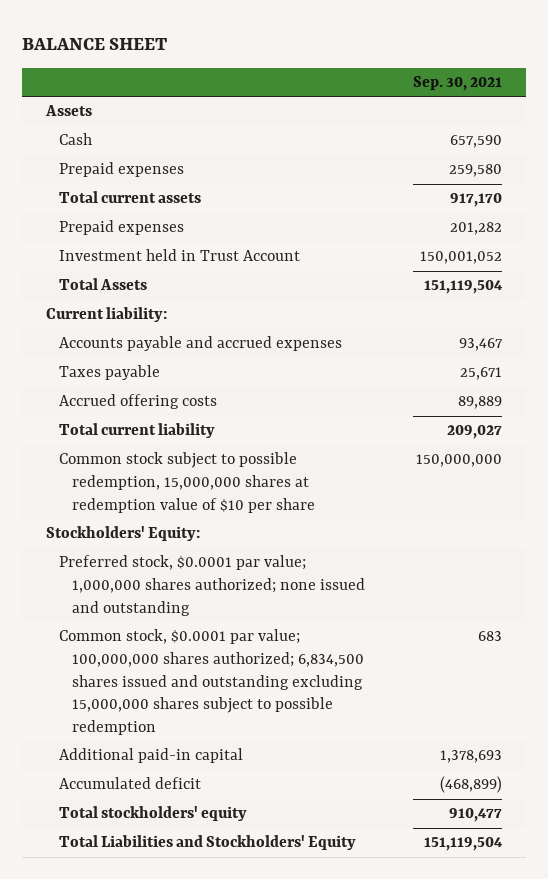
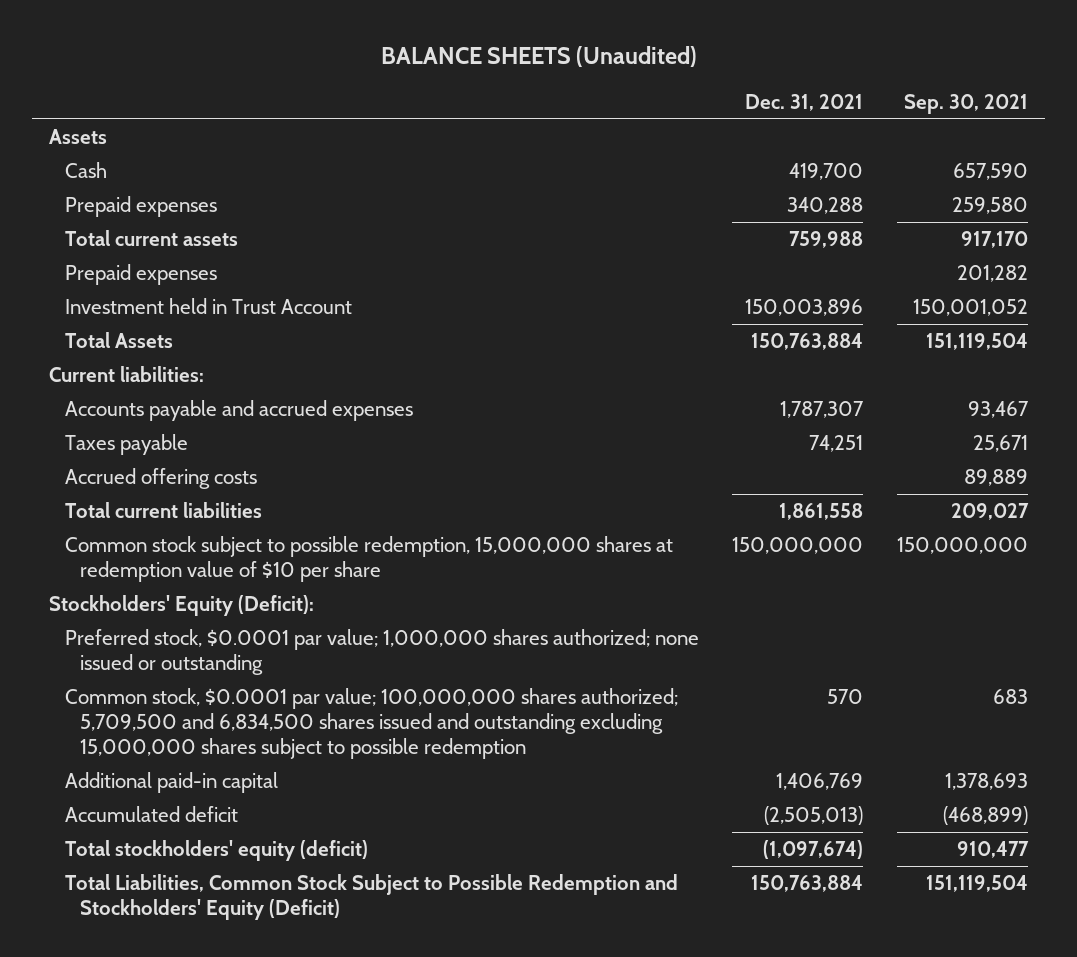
[22,37,168,50] BALANCE SHEET -> [380,46,697,68] BALANCE SHEETS (Unaudited)
none -> [745,93,864,111] Dec. 31, 2021
[46,307,168,323] Current liability: -> [49,366,205,383] Current liabilities:
[59,423,216,439] Total current liability -> [64,502,262,519] Total current liabilities
[46,526,201,542] Stockholders' Equity: -> [49,595,315,617] Stockholders' Equity (Deficit):
[59,555,366,616] Preferred stock, $0.0001 par value; 1,000,000 shares authorized; none issued and outstanding -> [64,629,699,675] Preferred stock, $0.0001 par value; 1,000,000 shares authorized; none issued or outstanding
[59,629,365,736] Common stock, $0.0001 par value; 100,000,000 shares authorized; 6,834,500 shares issued and outstanding excluding 15,000,000 shares subject to possible redemption -> [64,688,678,759] Common stock, $0.0001 par value; 100,000,000 shares authorized; 5,709,500 and 6,834,500 shares issued and outstanding excluding 15,000,000 shares subject to possible redemption
[59,806,248,822] Total stockholders' equity -> [64,840,368,862] Total stockholders' equity (deficit)
[59,835,357,851] Total Liabilities and Stockholders' Equity -> [64,874,678,920] Total Liabilities, Common Stock Subject to Possible Redemption and Stockholders' Equity (Deficit)

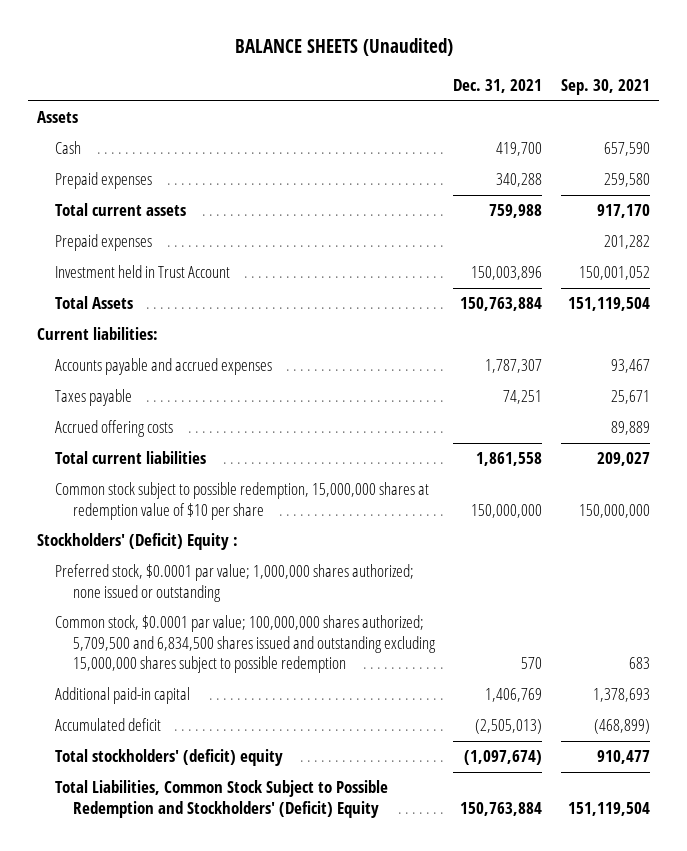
[49,595,315,617] Stockholders' Equity (Deficit): -> [37,533,239,551] Stockholders' (Deficit) Equity :
[64,840,368,862] Total stockholders' equity (deficit) -> [54,749,283,767] Total stockholders' (deficit) equity
[64,874,678,920] Total Liabilities, Common Stock Subject to Possible Redemption and Stockholders' Equity (Deficit) -> [54,780,388,818] Total Liabilities, Common Stock Subject to Possible Redemption and Stockholders' (Deficit) Equity

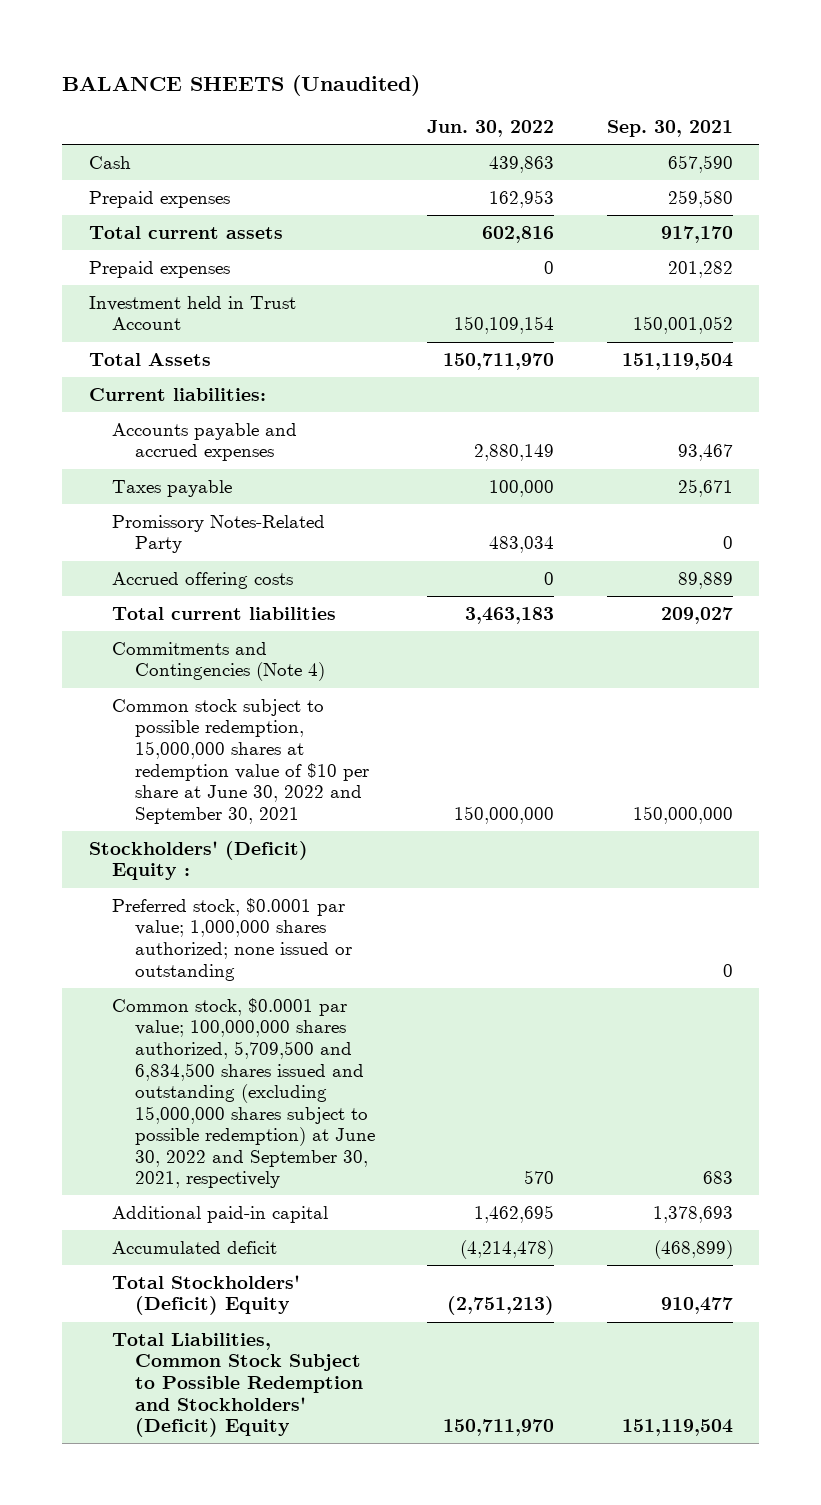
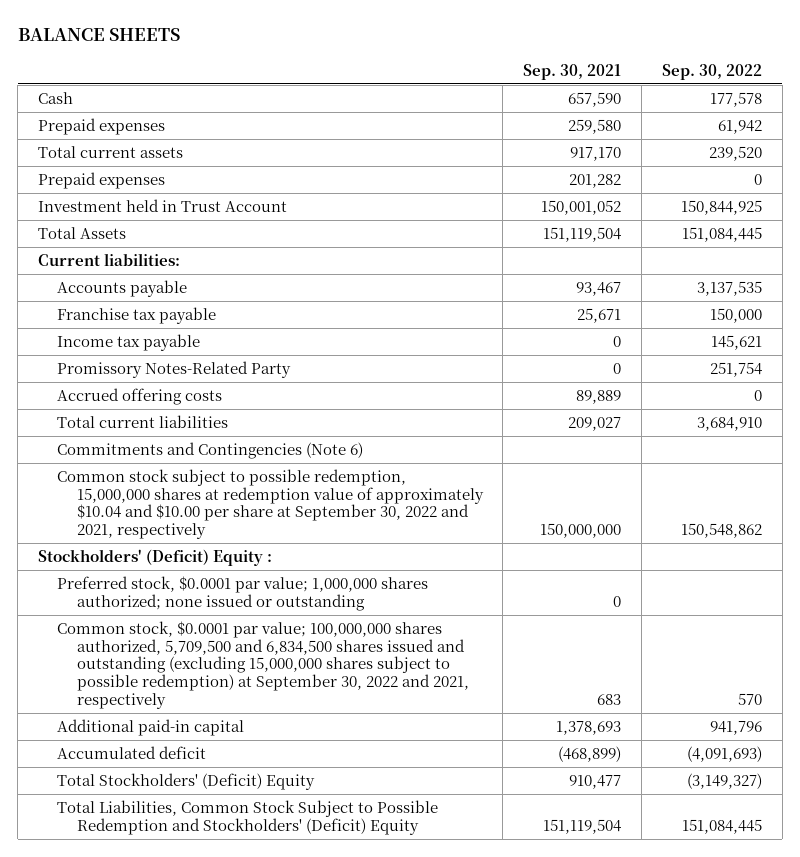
[62,74,421,96] BALANCE SHEETS (Unaudited) -> [17,28,180,42] BALANCE SHEETS
[427,120,555,138] Jun. 30, 2022 -> none
none -> [661,63,762,80] Sep. 30, 2022
[111,422,297,462] Accounts payable and accrued expenses -> [57,280,188,298] Accounts payable
[111,479,232,497] Taxes payable -> [57,307,217,325] Franchise tax payable
none -> [57,334,201,352] Income tax payable
[111,641,325,682] Commitments and Contingencies (Note 4) -> [57,442,364,460] Commitments and Contingencies (Note 6)
[111,698,369,824] Common stock subject to possible redemption, 15,000,000 shares at redemption value of $10 per share at June 30, 2022 and September 30, 2021 -> [57,469,484,540] Common stock subject to possible redemption, 15,000,000 shares at redemption value of approximately $10.04 and $10.00 per share at September 30, 2022 and 2021, respectively
[111,997,375,1189] Common stock, $0.0001 par value; 100,000,000 shares authorized, 5,709,500 and 6,834,500 shares issued and outstanding (excluding 15,000,000 shares subject to possible redemption) at June 30, 2022 and September 30, 2021, respectively -> [57,621,469,709] Common stock, $0.0001 par value; 100,000,000 shares authorized, 5,709,500 and 6,834,500 shares issued and outstanding (excluding 15,000,000 shares subject to possible redemption) at September 30, 2022 and 2021, respectively

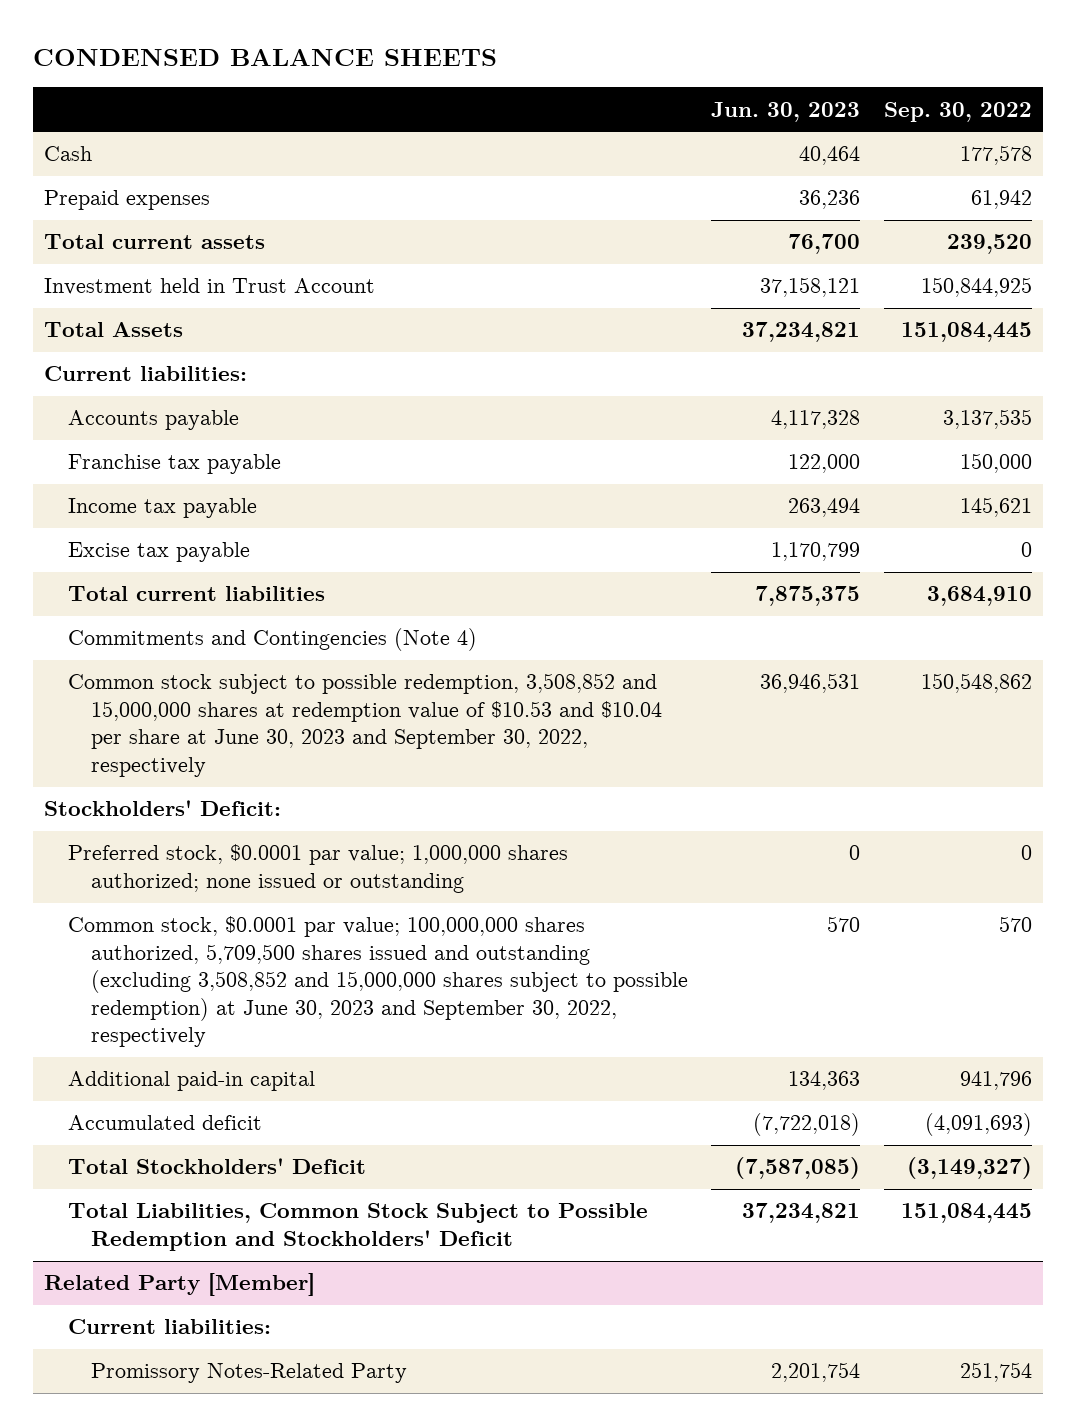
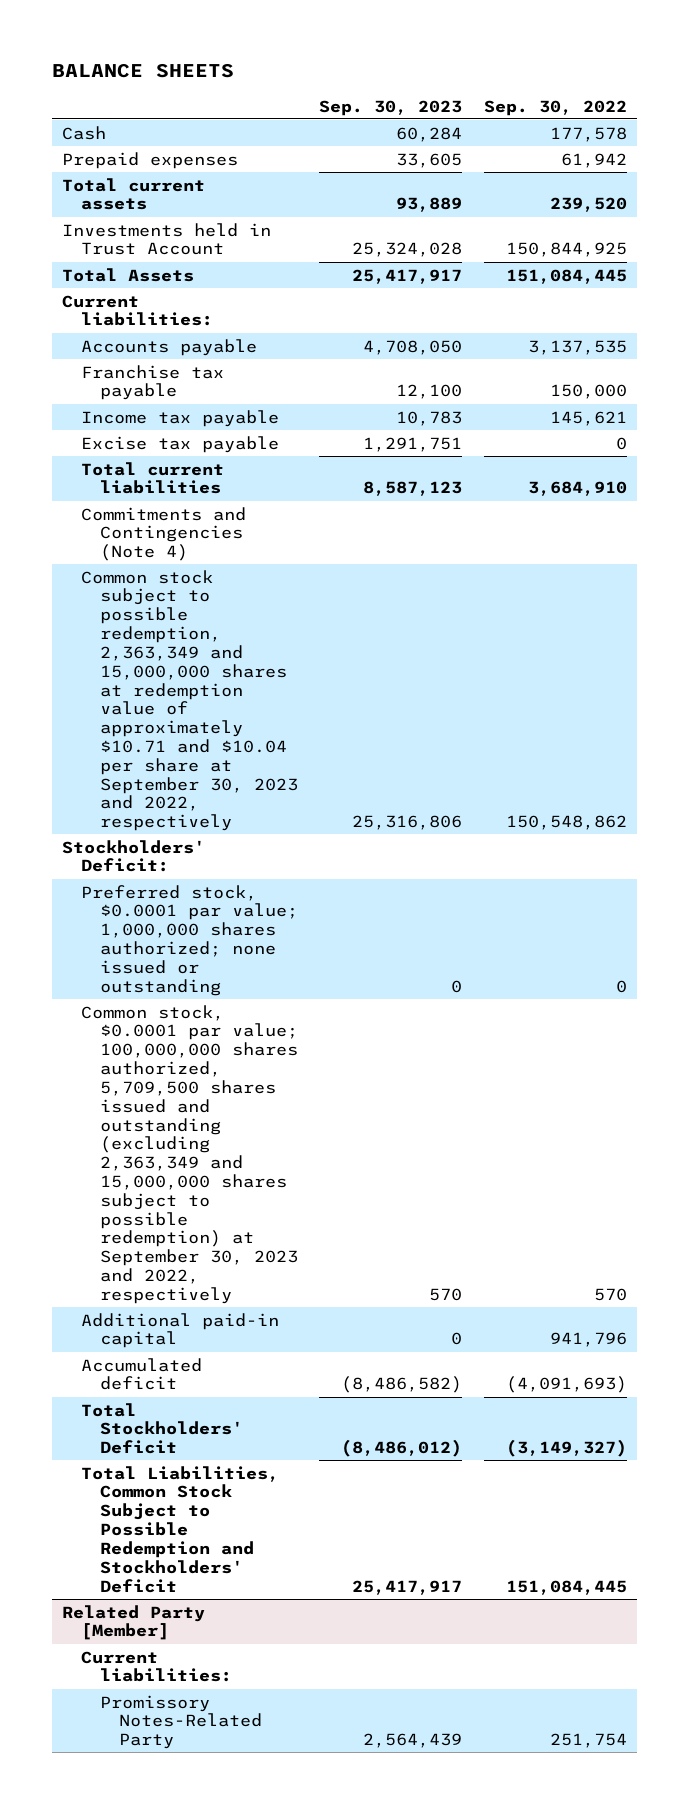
[32,48,497,66] CONDENSED BALANCE SHEETS -> [51,62,234,78] BALANCE SHEETS
[711,101,861,122] Jun. 30, 2023 -> none
none -> [319,99,463,116] Sep. 30, 2023
[44,278,376,296] Investment held in Trust Account -> [62,222,272,256] Investments held in Trust Account
[67,673,662,777] Common stock subject to possible redemption, 3,508,852 and 15,000,000 shares at redemption value of $10.53 and $10.04 per share at June 30, 2023 and September 30, 2022, respectively -> [81,569,299,832] Common stock subject to possible redemption, 2,363,349 and 15,000,000 shares at redemption value of approximately $10.71 and $10.04 per share at September 30, 2023 and 2022, respectively
[67,916,688,1048] Common stock, $0.0001 par value; 100,000,000 shares authorized, 5,709,500 shares issued and outstanding (excluding 3,508,852 and 15,000,000 shares subject to possible redemption) at June 30, 2023 and September 30, 2022, respectively -> [81,1004,299,1304] Common stock, $0.0001 par value; 100,000,000 shares authorized, 5,709,500 shares issued and outstanding (excluding 2,363,349 and 15,000,000 shares subject to possible redemption) at September 30, 2023 and 2022, respectively

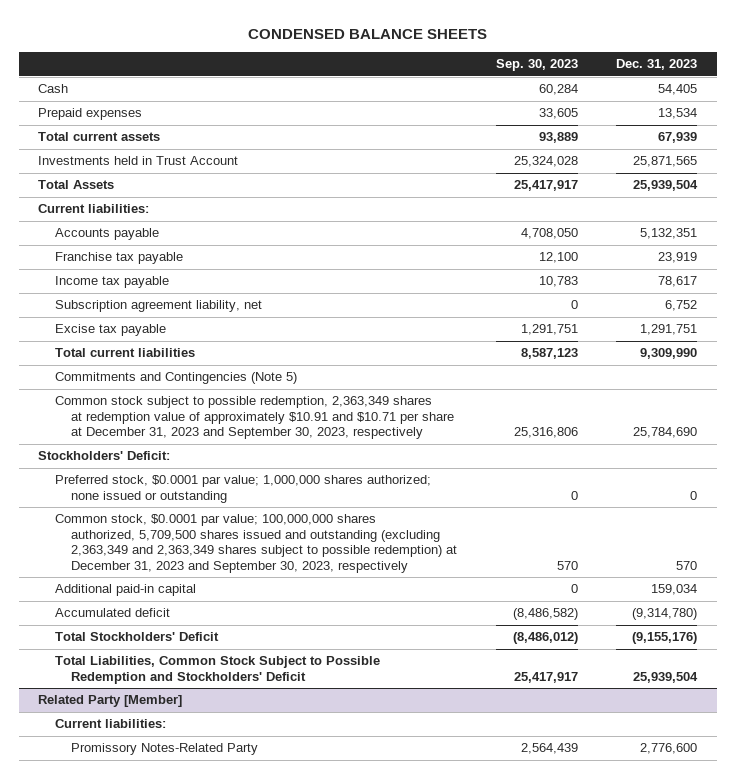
[51,62,234,78] BALANCE SHEETS -> [247,29,487,40] CONDENSED BALANCE SHEETS
[483,99,627,116] Sep. 30, 2022 -> none
none -> [616,59,698,71] Dec. 31, 2023
none -> [54,300,262,313] Subscription agreement liability, net
[81,506,247,562] Commitments and Contingencies (Note 4) -> [54,372,297,385] Commitments and Contingencies (Note 5)
[81,569,299,832] Common stock subject to possible redemption, 2,363,349 and 15,000,000 shares at redemption value of approximately $10.71 and $10.04 per share at September 30, 2023 and 2022, respectively -> [54,396,455,440] Common stock subject to possible redemption, 2,363,349 shares at redemption value of approximately $10.91 and $10.71 per share at December 31, 2023 and September 30, 2023, respectively
[81,1004,299,1304] Common stock, $0.0001 par value; 100,000,000 shares authorized, 5,709,500 shares issued and outstanding (excluding 2,363,349 and 15,000,000 shares subject to possible redemption) at September 30, 2023 and 2022, respectively -> [54,514,458,573] Common stock, $0.0001 par value; 100,000,000 shares authorized, 5,709,500 shares issued and outstanding (excluding 2,363,349 and 2,363,349 shares subject to possible redemption) at December 31, 2023 and September 30, 2023, respectively

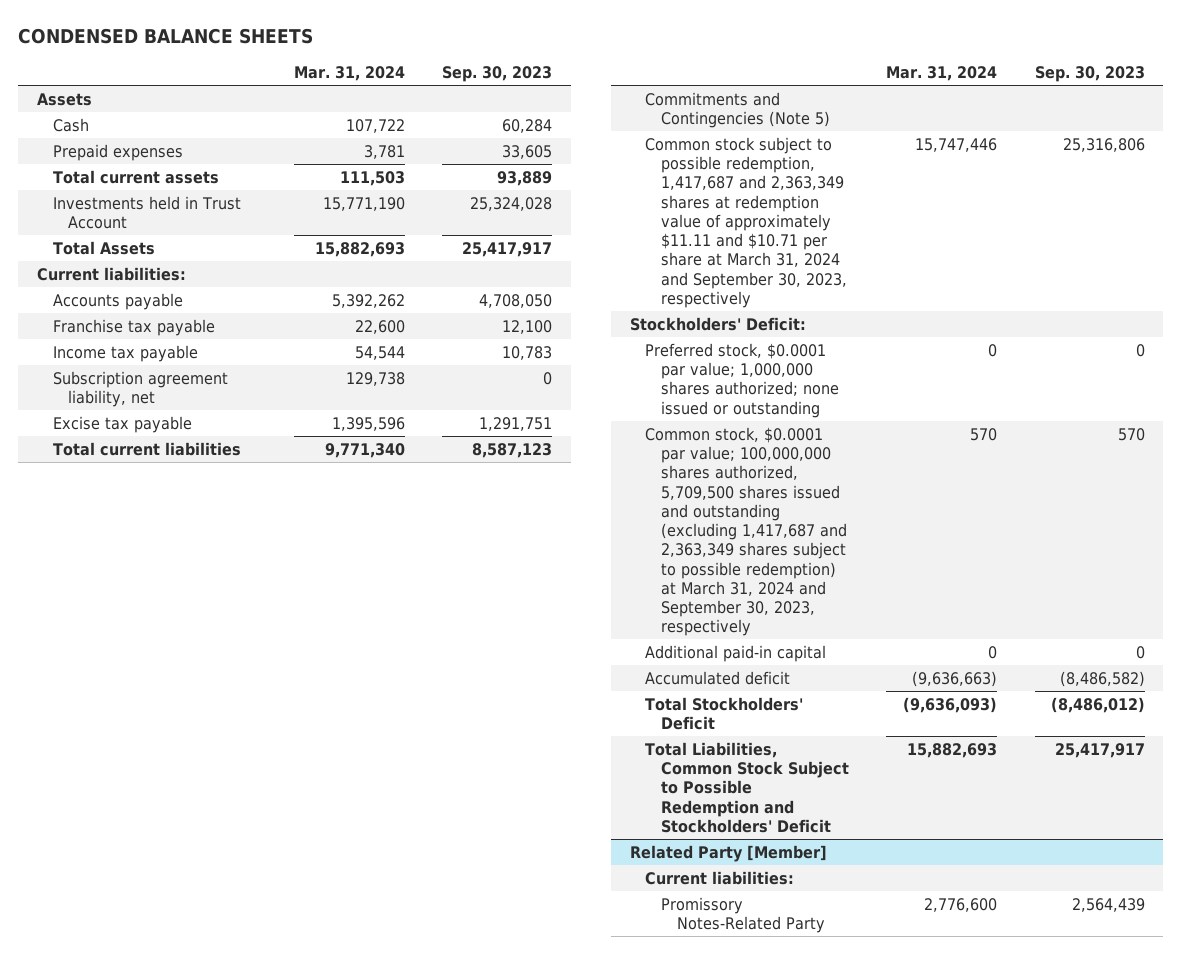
[616,59,698,71] Dec. 31, 2023 -> none
none -> [293,66,405,82] Mar. 31, 2024
none -> [37,92,93,106] Assets
[54,396,455,440] Common stock subject to possible redemption, 2,363,349 shares at redemption value of approximately $10.91 and $10.71 per share at December 31, 2023 and September 30, 2023, respectively -> [645,136,847,308] Common stock subject to possible redemption, 1,417,687 and 2,363,349 shares at redemption value of approximately $11.11 and $10.71 per share at March 31, 2024 and September 30, 2023, respectively
[54,514,458,573] Common stock, $0.0001 par value; 100,000,000 shares authorized, 5,709,500 shares issued and outstanding (excluding 2,363,349 and 2,363,349 shares subject to possible redemption) at December 31, 2023 and September 30, 2023, respectively -> [645,426,847,637] Common stock, $0.0001 par value; 100,000,000 shares authorized, 5,709,500 shares issued and outstanding (excluding 1,417,687 and 2,363,349 shares subject to possible redemption) at March 31, 2024 and September 30, 2023, respectively

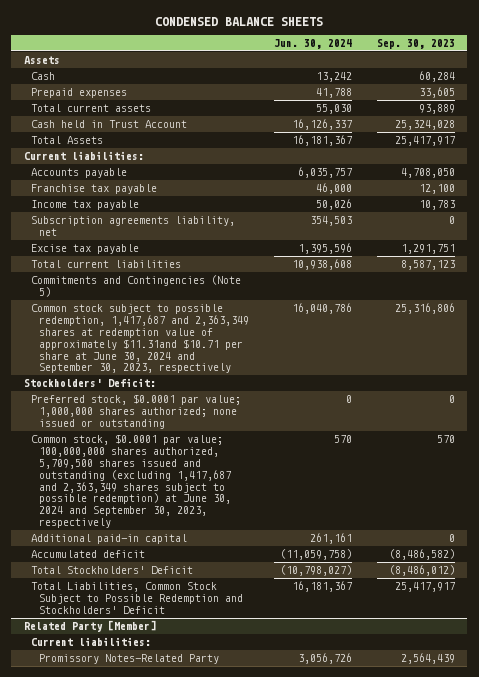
[293,66,405,82] Mar. 31, 2024 -> none
none -> [273,38,352,49] Jun. 30, 2024
[52,195,241,230] Investments held in Trust Account -> [31,120,188,129] Cash held in Trust Account
[52,370,228,408] Subscription agreement liability, net -> [31,216,236,237] Subscription agreements liability, net
[645,136,847,308] Common stock subject to possible redemption, 1,417,687 and 2,363,349 shares at redemption value of approximately $11.11 and $10.71 per share at March 31, 2024 and September 30, 2023, respectively -> [31,304,250,374] Common stock subject to possible redemption, 1,417,687 and 2,363,349 shares at redemption value of approximately $11.31and $10.71 per share at June 30, 2024 and September 30, 2023, respectively
[645,426,847,637] Common stock, $0.0001 par value; 100,000,000 shares authorized, 5,709,500 shares issued and outstanding (excluding 1,417,687 and 2,363,349 shares subject to possible redemption) at March 31, 2024 and September 30, 2023, respectively -> [31,434,232,529] Common stock, $0.0001 par value; 100,000,000 shares authorized, 5,709,500 shares issued and outstanding (excluding 1,417,687 and 2,363,349 shares subject to possible redemption) at June 30, 2024 and September 30, 2023, respectively

